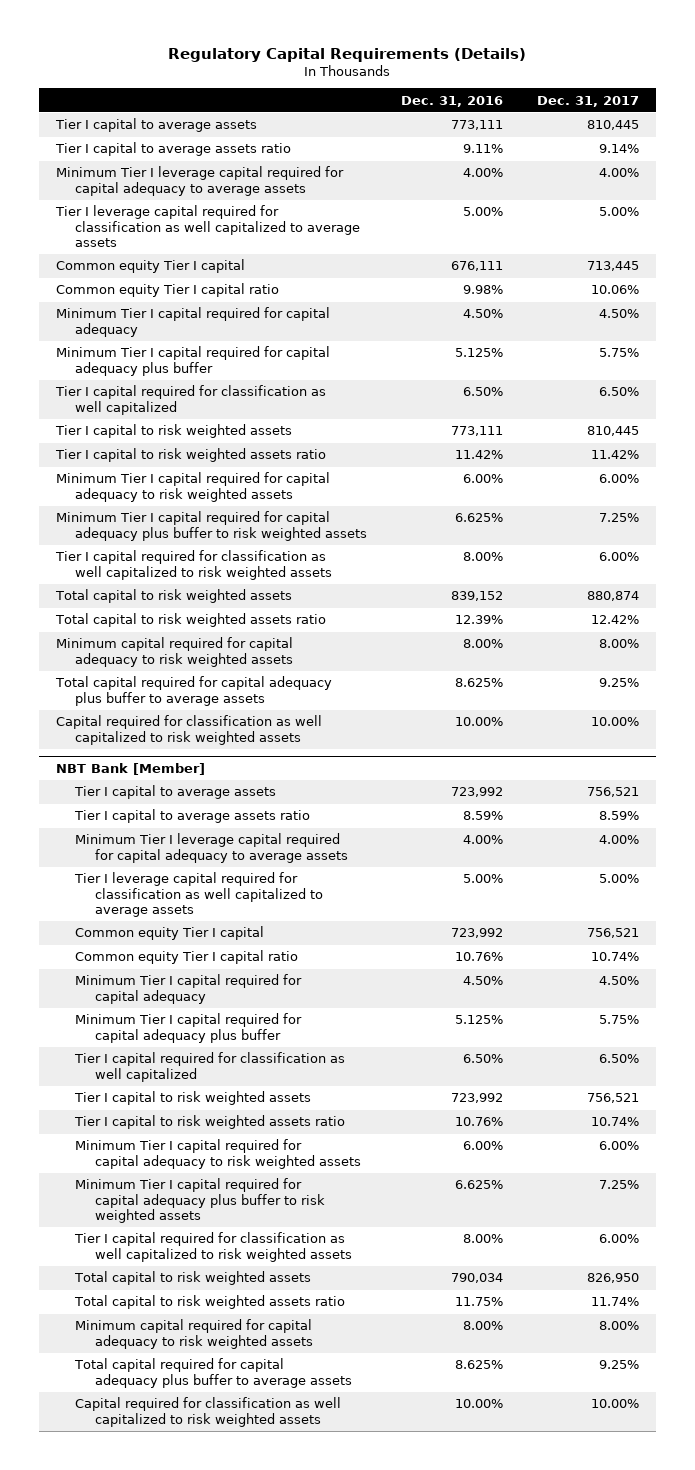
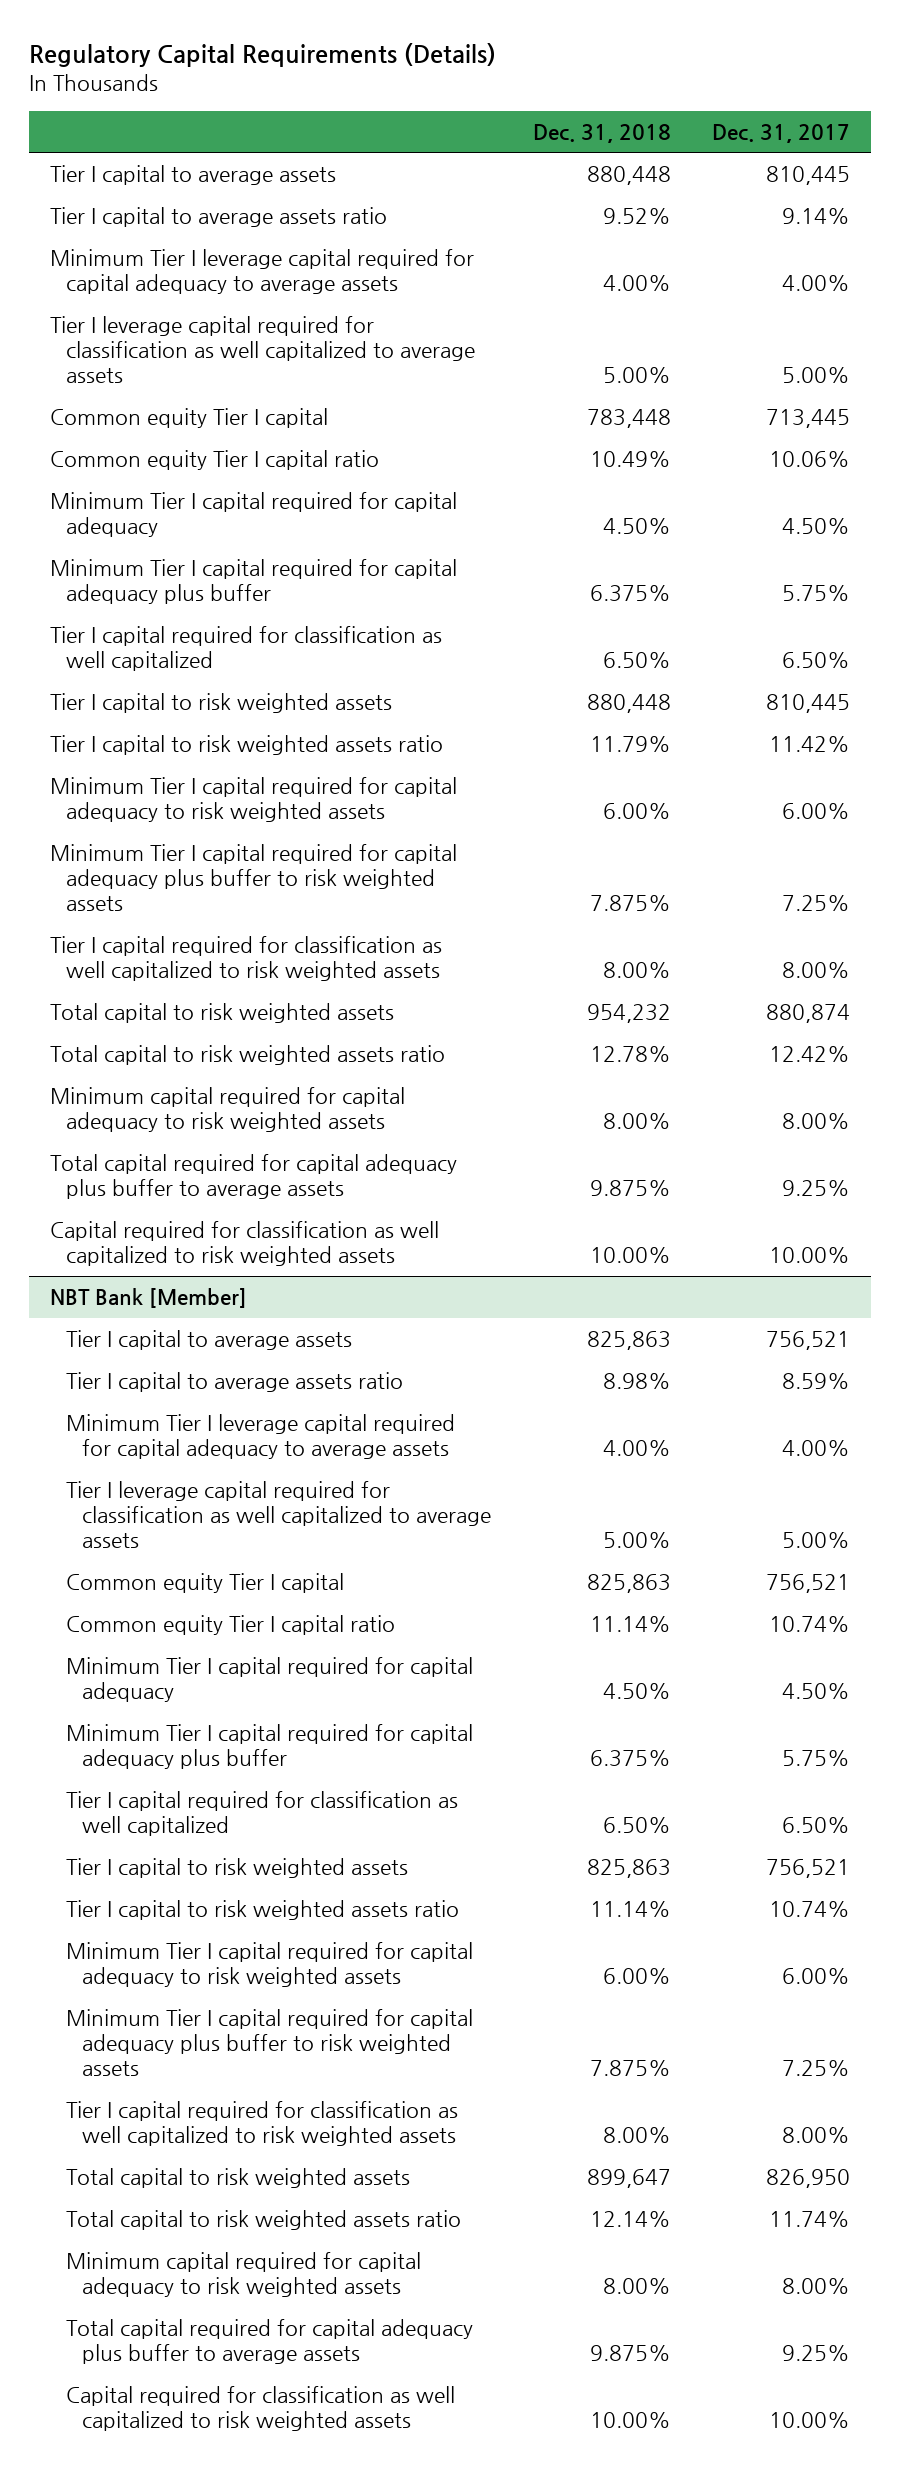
[401,95,504,107] Dec. 31, 2016 -> none
none -> [532,123,671,143] Dec. 31, 2018
[598,552,639,562] 6.00% -> [781,962,850,979] 8.00%
[598,1234,639,1244] 6.00% -> [781,2127,850,2144] 8.00%

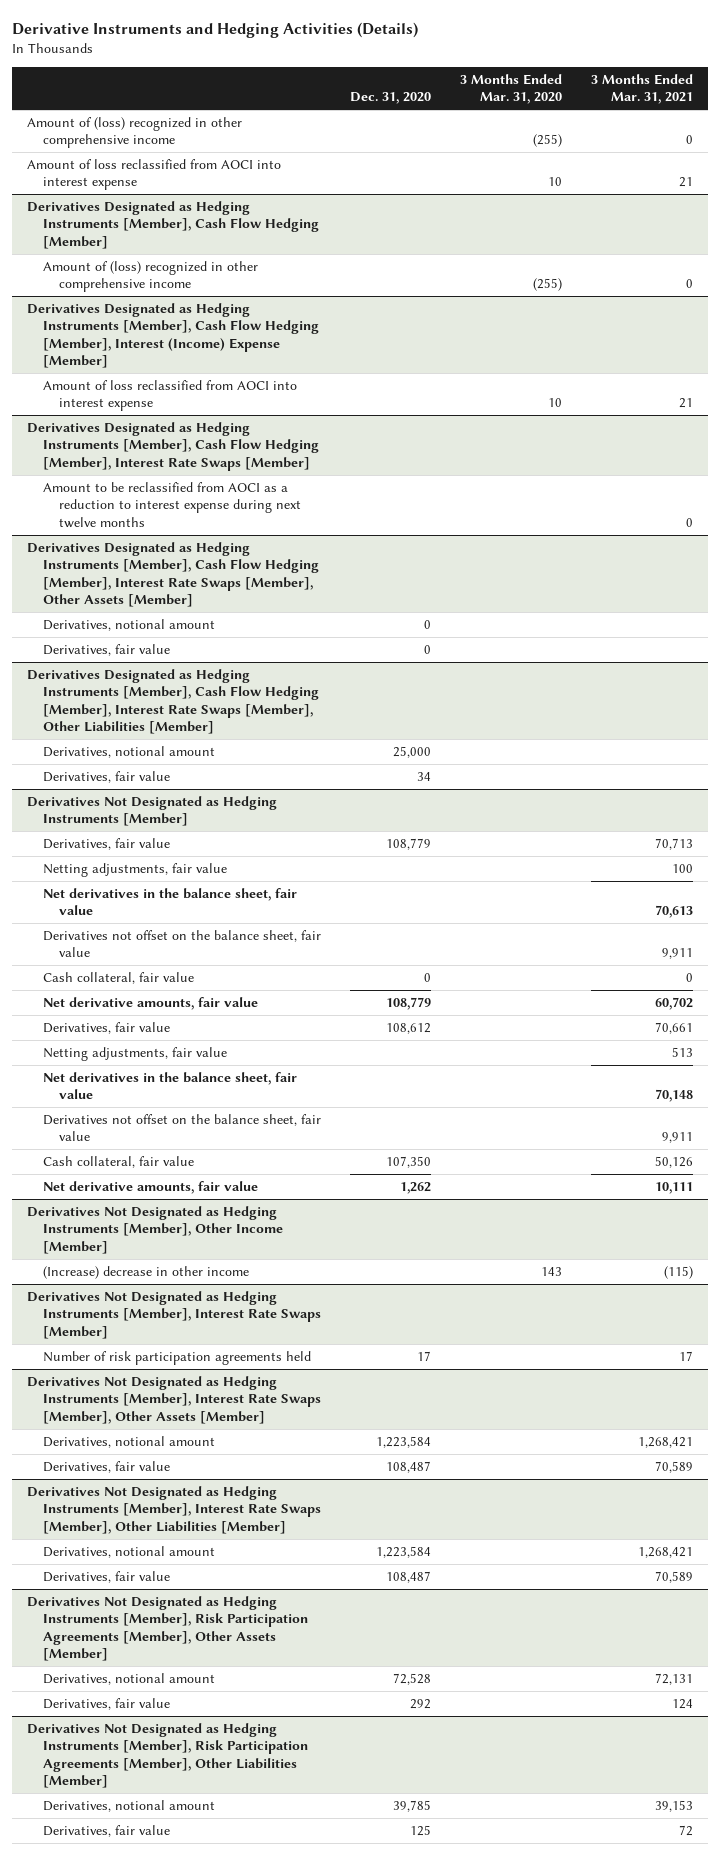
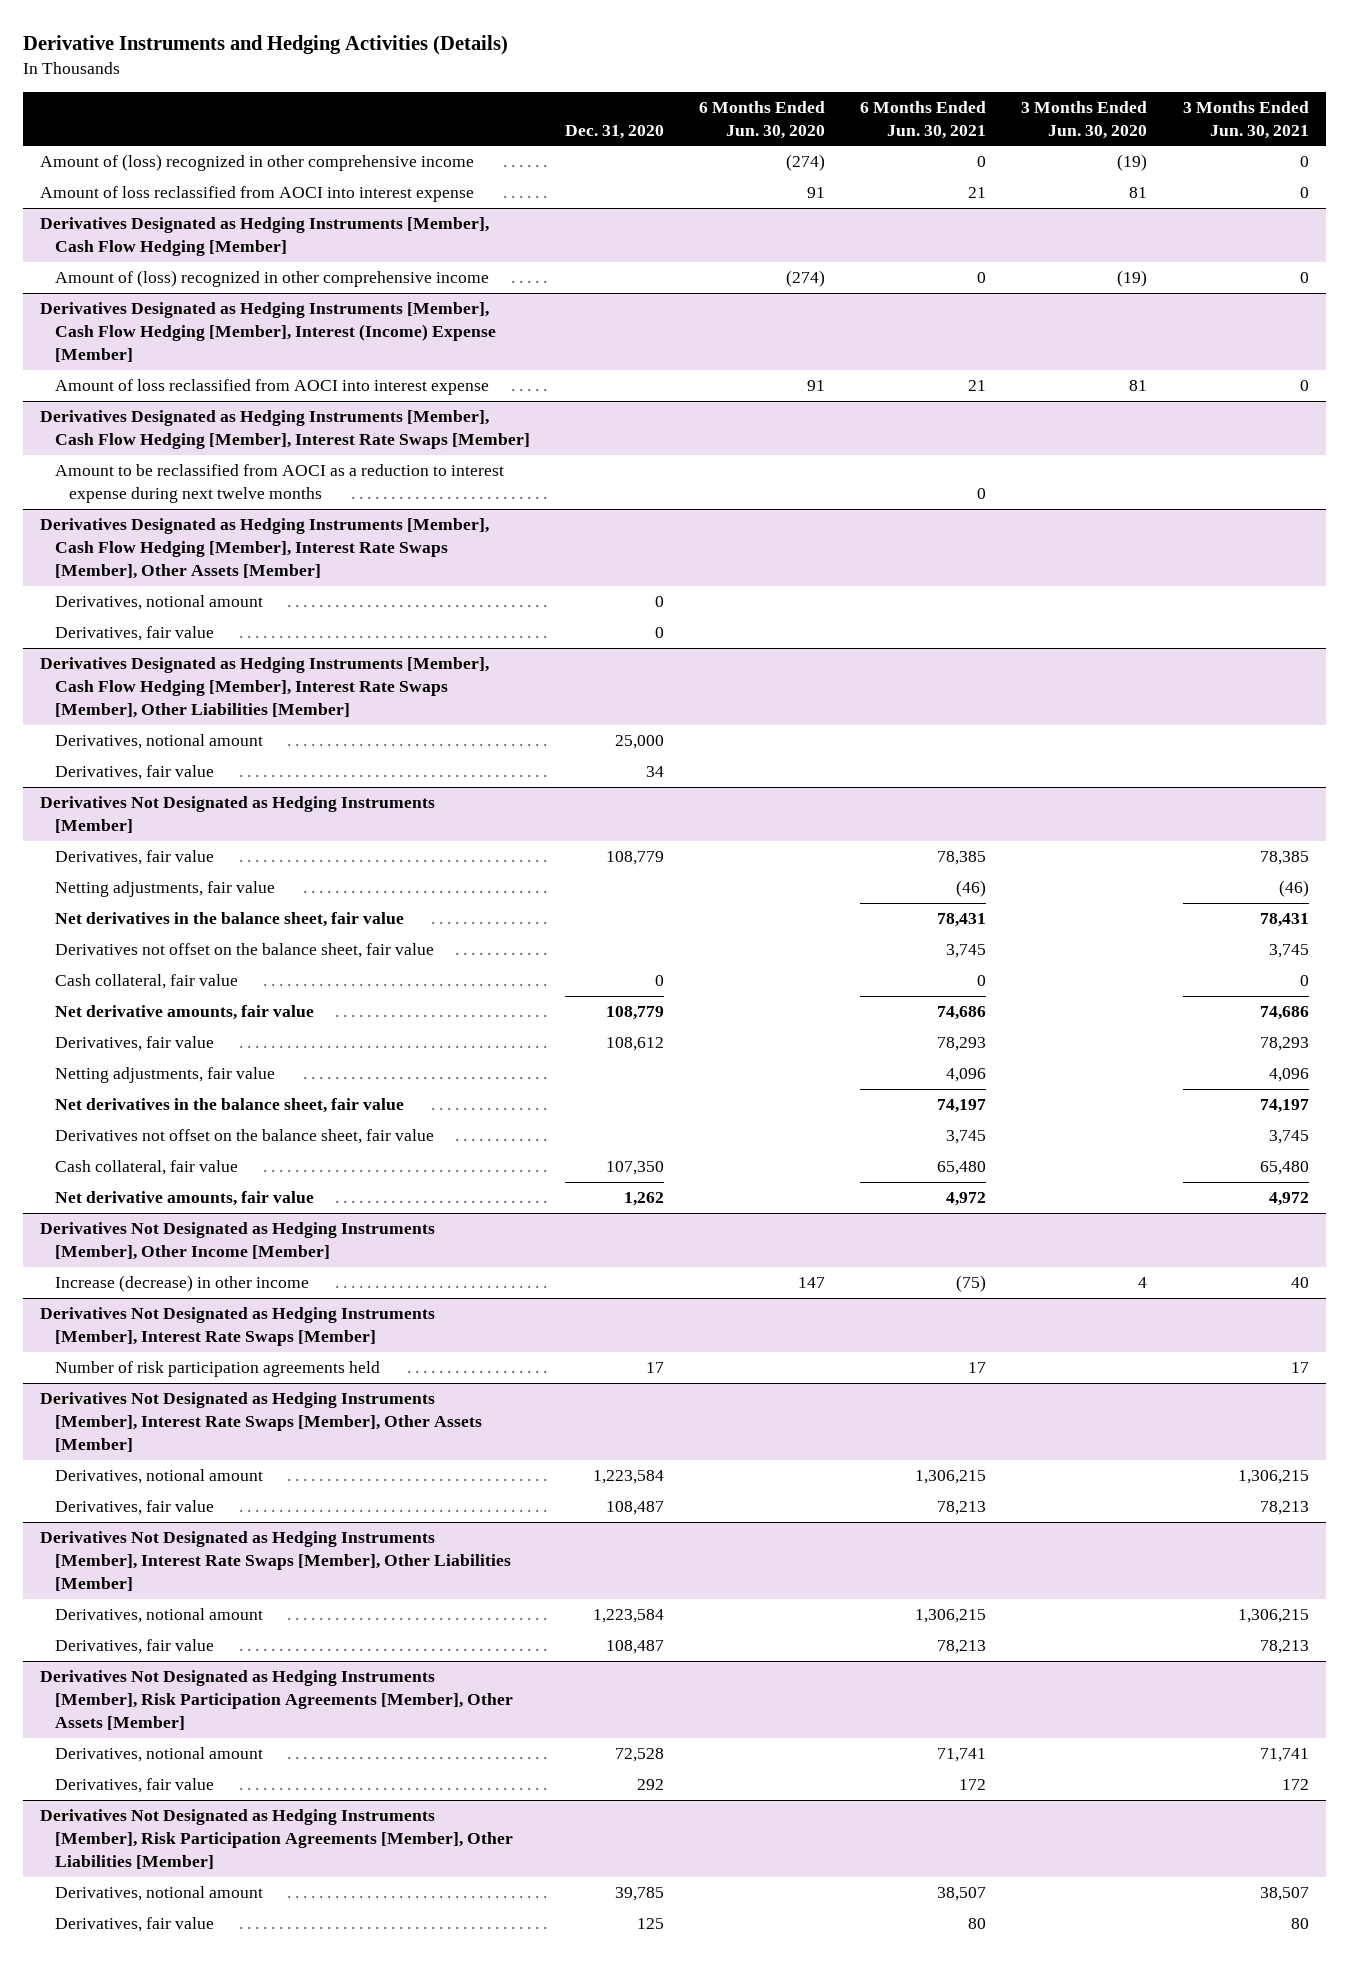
[460,73,563,105] 3 Months Ended Mar. 31, 2020 -> none
[591,73,694,105] 3 Months Ended Mar. 31, 2021 -> none
none -> [699,100,826,139] 6 Months Ended Jun. 30, 2020
none -> [860,100,987,139] 6 Months Ended Jun. 30, 2021
none -> [1021,100,1148,139] 3 Months Ended Jun. 30, 2020
none -> [1182,100,1309,139] 3 Months Ended Jun. 30, 2021
[42,1266,249,1280] (Increase) decrease in other income -> [54,1275,309,1293] Increase (decrease) in other income

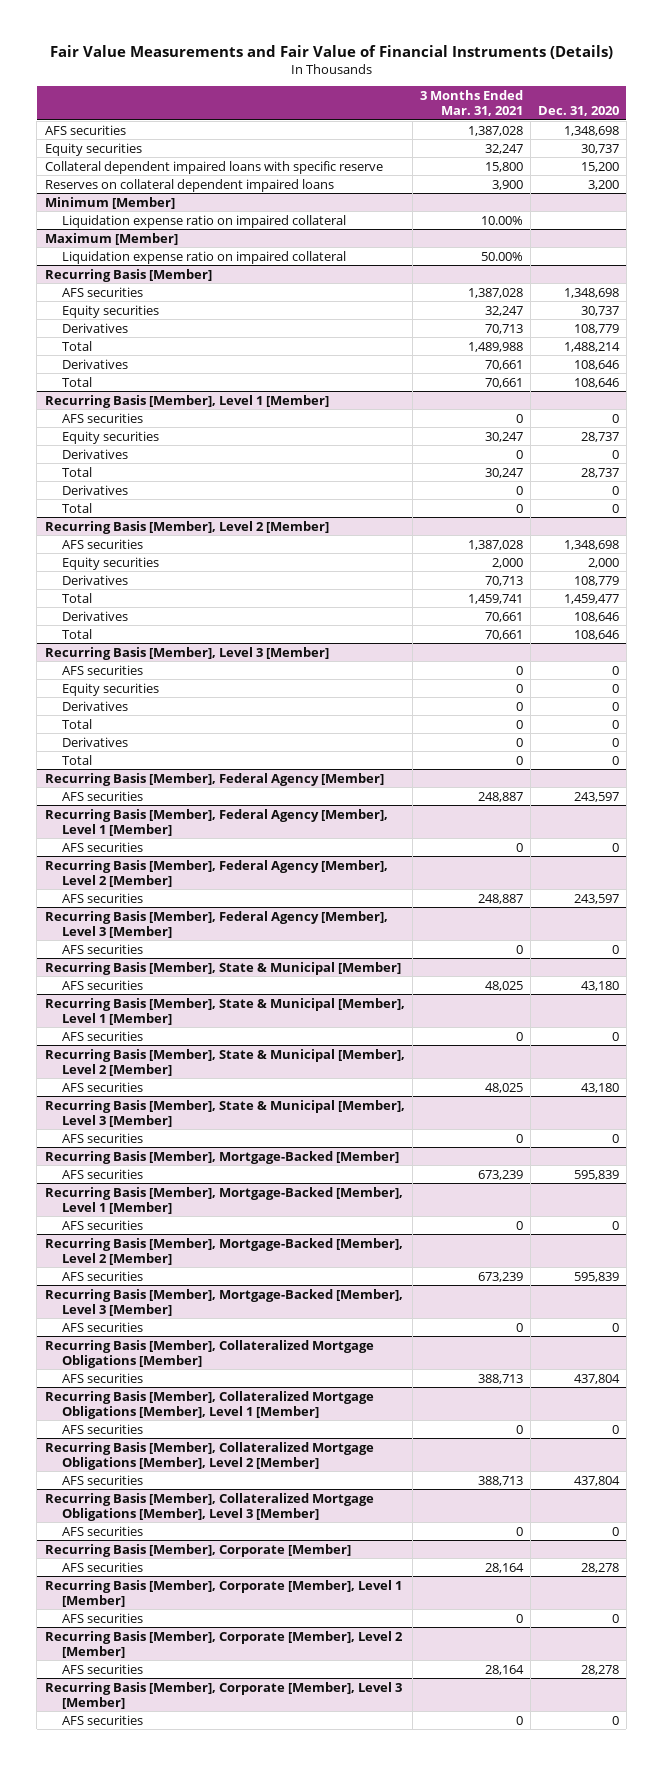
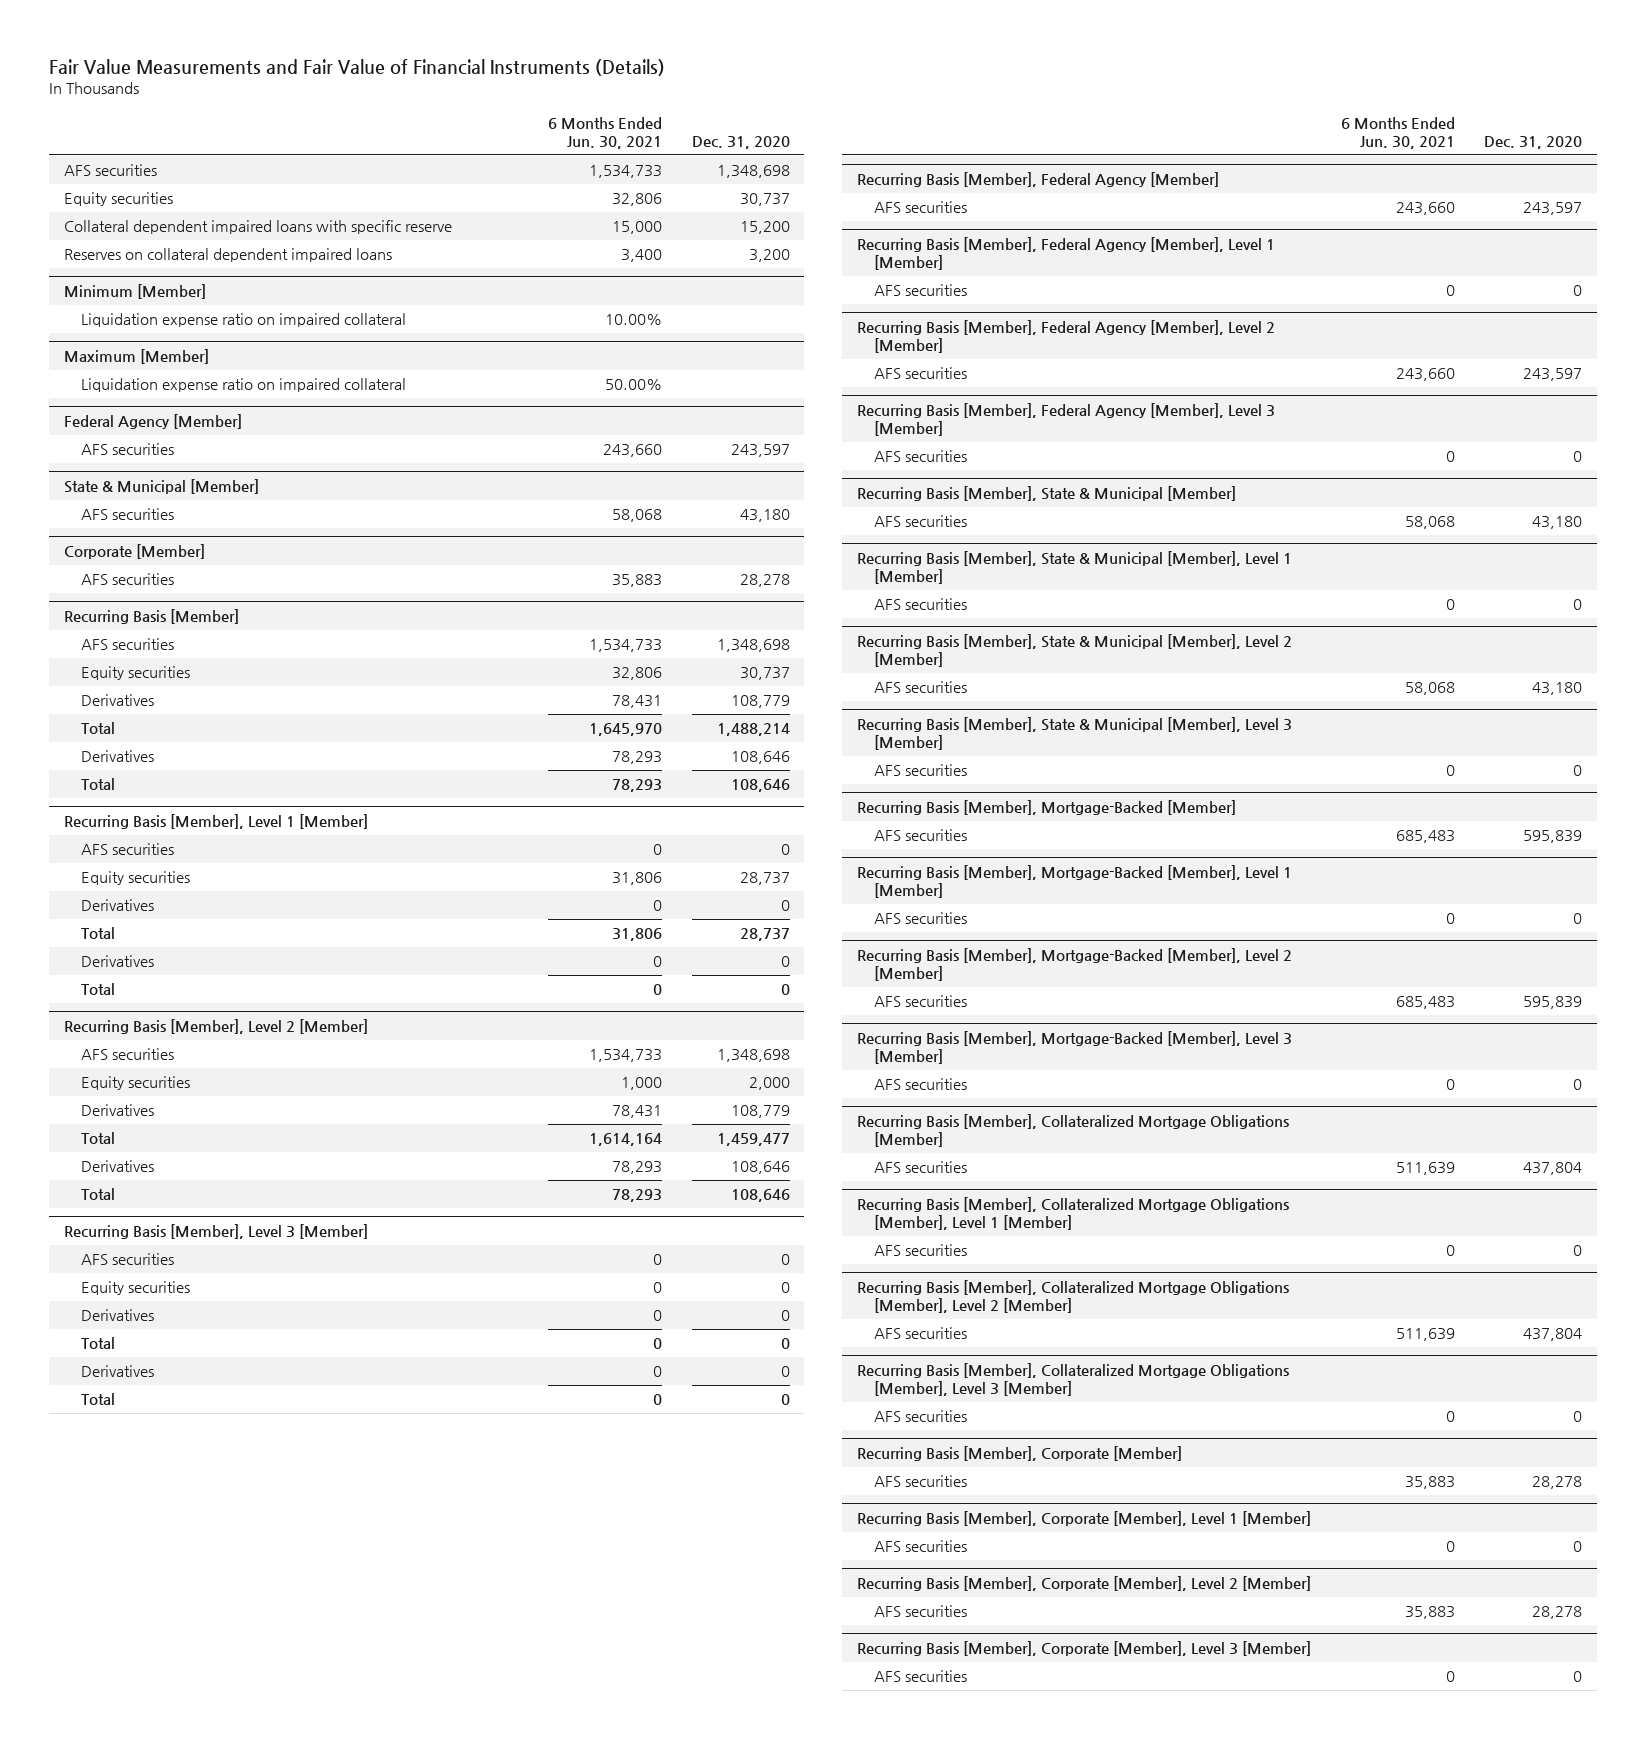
[419,89,523,117] 3 Months Ended Mar. 31, 2021 -> none
none -> [547,116,662,149] 6 Months Ended Jun. 30, 2021
none -> [64,414,243,430] Federal Agency [Member]
none -> [80,443,174,456] AFS securities
none -> [64,479,260,495] State & Municipal [Member]
none -> [80,508,174,521] AFS securities
none -> [64,544,206,560] Corporate [Member]
none -> [80,573,174,586] AFS securities

